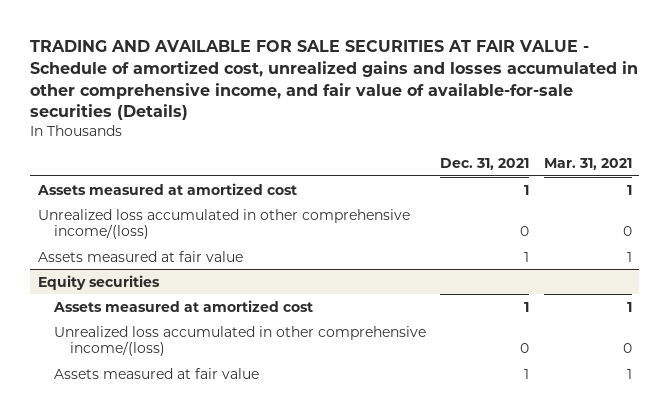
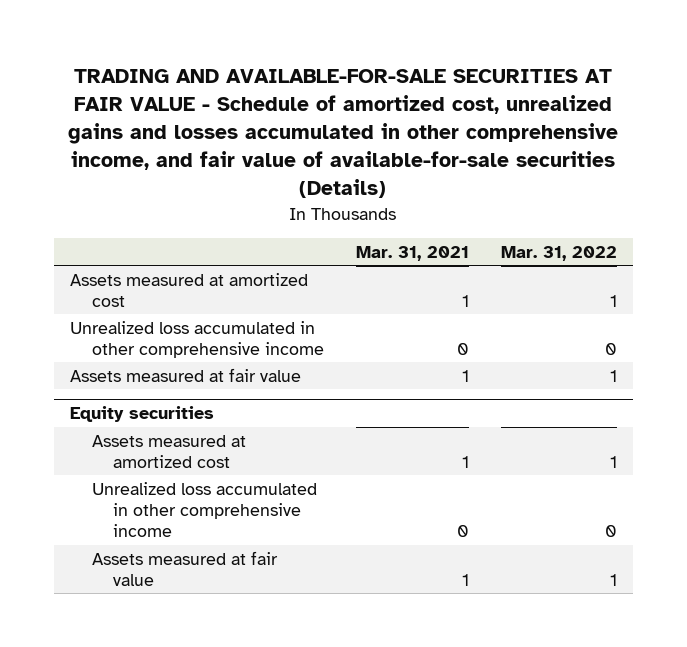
[30,40,639,121] TRADING AND AVAILABLE FOR SALE SECURITIES AT FAIR VALUE - Schedule of amortized cost, unrealized gains and losses accumulated in other comprehensive income, and fair value of available-for-sale securities (Details) -> [68,68,619,199] TRADING AND AVAILABLE-FOR-SALE SECURITIES AT FAIR VALUE - Schedule of amortized cost, unrealized gains and losses accumulated in other comprehensive income, and fair value of available-for-sale securities (Details)
[440,157,530,170] Dec. 31, 2021 -> none
none -> [500,245,617,261] Mar. 31, 2022
[37,208,410,240] Unrealized loss accumulated in other comprehensive income/(loss) -> [70,320,324,358] Unrealized loss accumulated in other comprehensive income
[53,325,426,357] Unrealized loss accumulated in other comprehensive income/(loss) -> [91,481,317,538] Unrealized loss accumulated in other comprehensive income

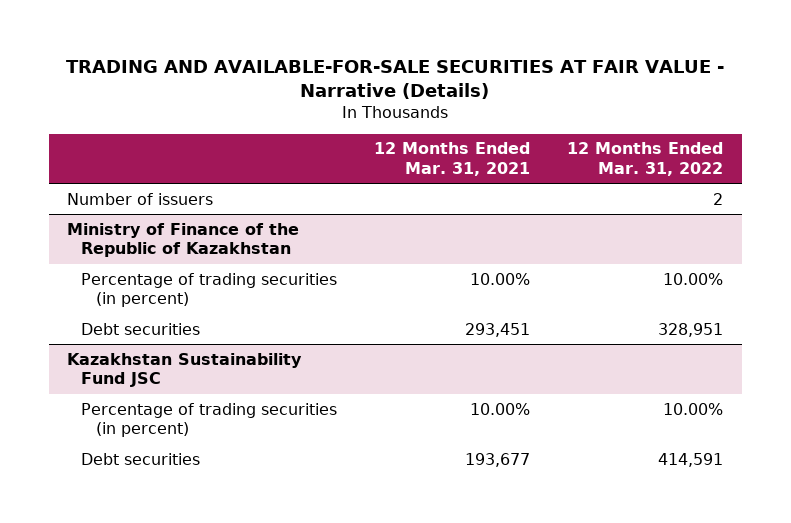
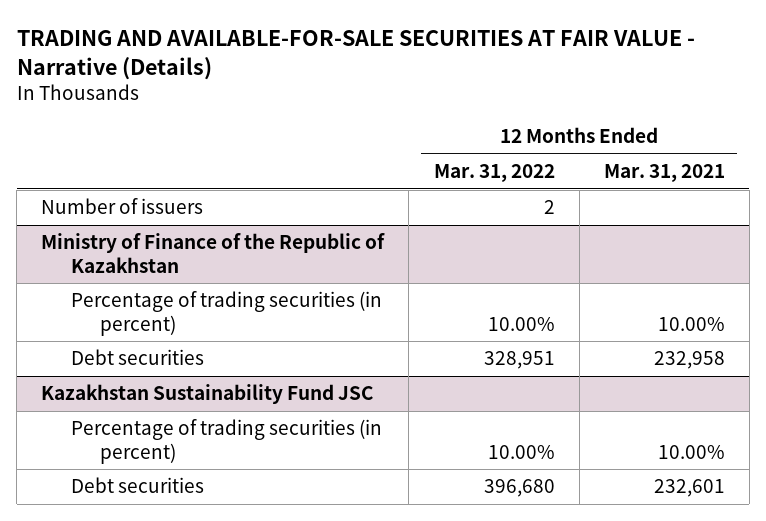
[465,322,531,337] 293,451 -> [653,351,725,370] 232,958
[465,452,531,467] 193,677 -> [653,479,725,498] 232,601
[658,452,724,467] 414,591 -> [483,479,555,498] 396,680

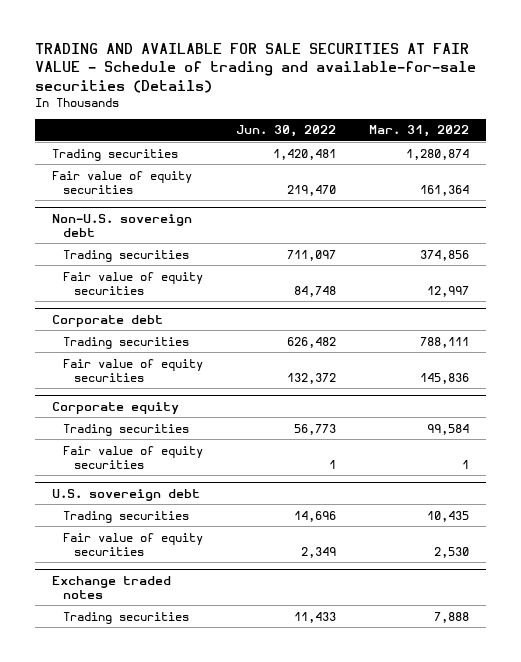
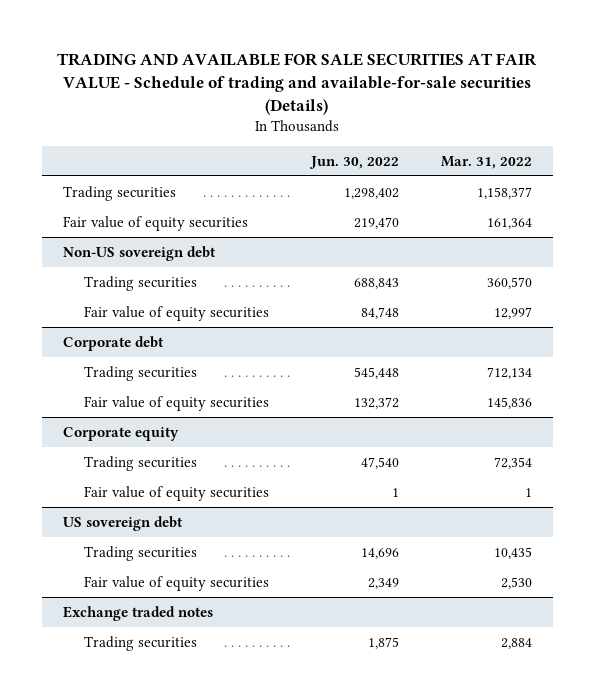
[272,148,336,160] 1,420,481 -> [343,187,399,199] 1,298,402
[406,148,470,160] 1,280,874 -> [476,186,532,199] 1,158,377
[51,213,192,237] Non-U.S. sovereign debt -> [63,245,217,261] Non-US sovereign debt
[286,249,336,261] 711,097 -> [353,277,399,289] 688,843
[420,249,470,261] 374,856 -> [486,276,532,289] 360,570
[286,336,336,348] 626,482 -> [353,366,399,379] 545,448
[420,336,470,348] 788,111 -> [486,366,532,379] 712,134
[293,423,336,435] 56,773 -> [360,456,399,469] 47,540
[427,423,470,435] 99,584 -> [493,456,532,469] 72,354
[51,488,200,501] U.S. sovereign debt -> [63,515,184,531] US sovereign debt
[293,611,336,623] 11,433 -> [367,636,399,649] 1,875
[434,611,470,623] 7,888 -> [500,637,532,649] 2,884

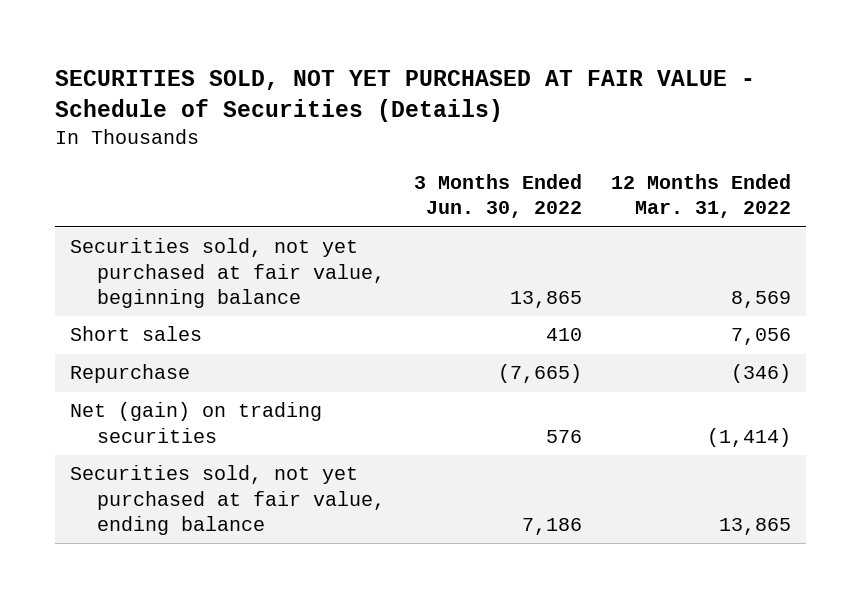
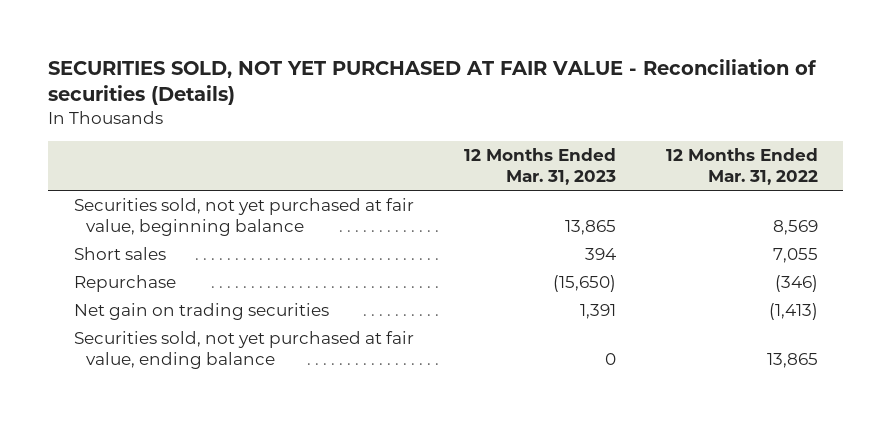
[55,70,756,123] SECURITIES SOLD, NOT YET PURCHASED AT FAIR VALUE - Schedule of Securities (Details) -> [48,58,818,106] SECURITIES SOLD, NOT YET PURCHASED AT FAIR VALUE - Reconciliation of securities (Details)
[414,174,583,219] 3 Months Ended Jun. 30, 2022 -> none
none -> [463,147,616,186] 12 Months Ended Mar. 31, 2023
[731,328,792,346] 7,056 -> [773,247,819,263] 7,055
[69,402,322,443] Net (gain) on trading securities -> [73,302,329,320] Net gain on trading securities
[707,427,792,447] (1,414) -> [769,302,819,320] (1,413)

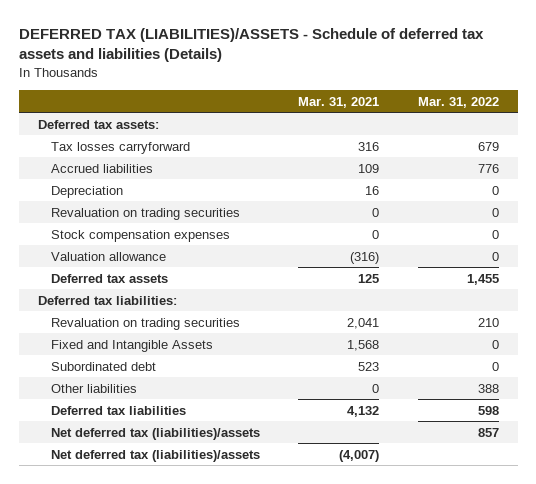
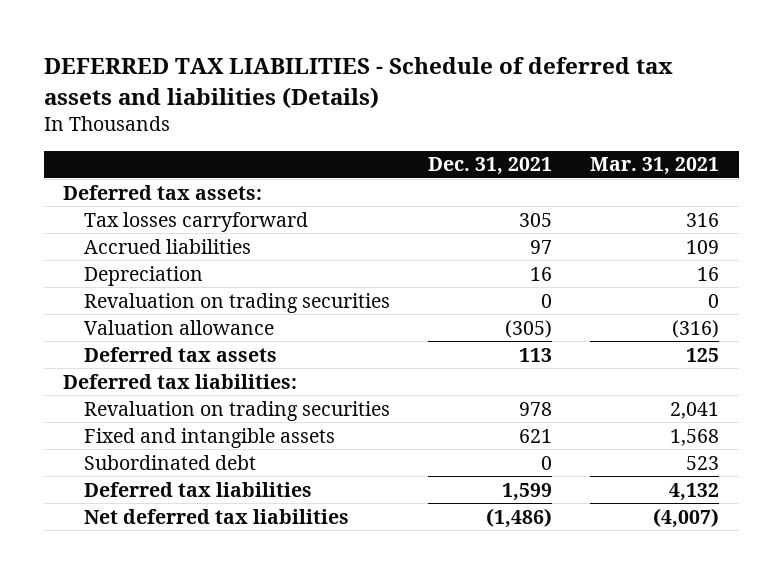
[18,27,484,63] DEFERRED TAX (LIABILITIES)/ASSETS - Schedule of deferred tax assets and liabilities (Details) -> [44,57,674,109] DEFERRED TAX LIABILITIES - Schedule of deferred tax assets and liabilities (Details)
[417,96,499,108] Mar. 31, 2022 -> none
none -> [427,157,552,176] Dec. 31, 2021
[51,229,231,242] Stock compensation expenses -> none
[51,339,214,352] Fixed and Intangible Assets -> [83,427,335,448] Fixed and intangible assets
[51,383,138,393] Other liabilities -> none
[51,427,261,440] Net deferred tax (liabilities)/assets -> none
[51,449,261,462] Net deferred tax (liabilities)/assets -> [83,508,349,524] Net deferred tax liabilities

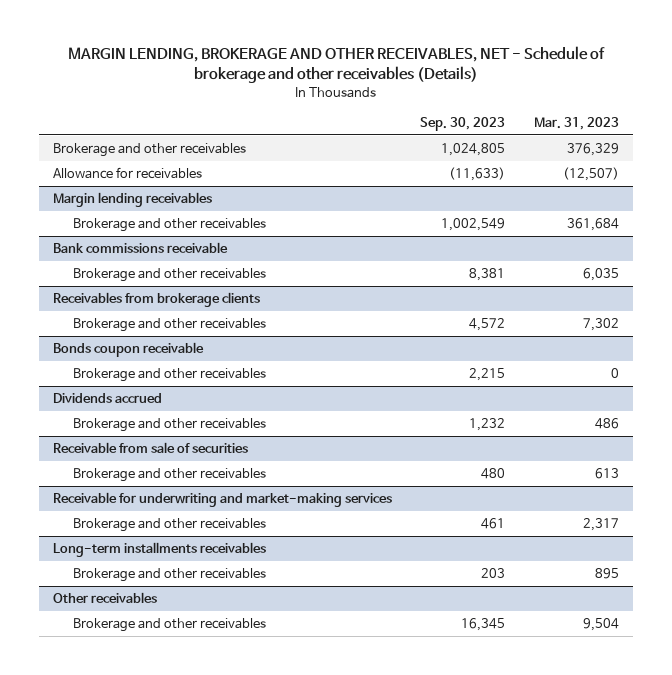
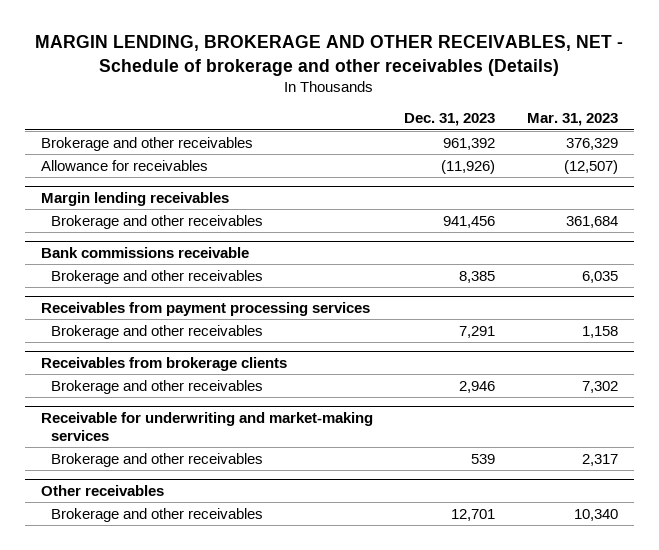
[420,116,506,131] Sep. 30, 2023 -> none
none -> [404,113,496,127] Dec. 31, 2023
none -> [40,301,370,316] Receivables from payment processing services
none -> [51,324,264,339] Brokerage and other receivables
[52,342,204,358] Bonds coupon receivable -> none
[72,368,266,383] Brokerage and other receivables -> none
[52,393,162,404] Dividends accrued -> none
[72,418,266,433] Brokerage and other receivables -> none
[52,442,248,454] Receivable from sale of securities -> none
[72,468,266,483] Brokerage and other receivables -> none
[52,542,266,558] Long-term installments receivables -> none
[72,568,266,583] Brokerage and other receivables -> none
[582,618,619,632] 9,504 -> [574,508,619,521] 10,340

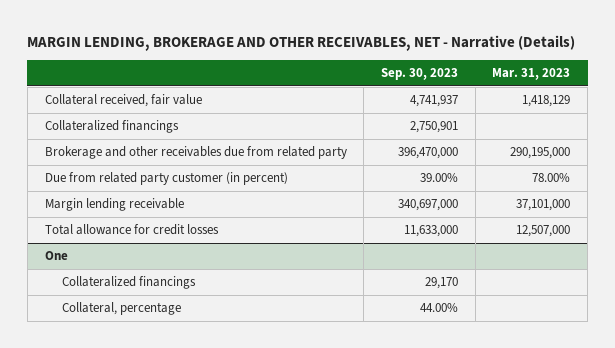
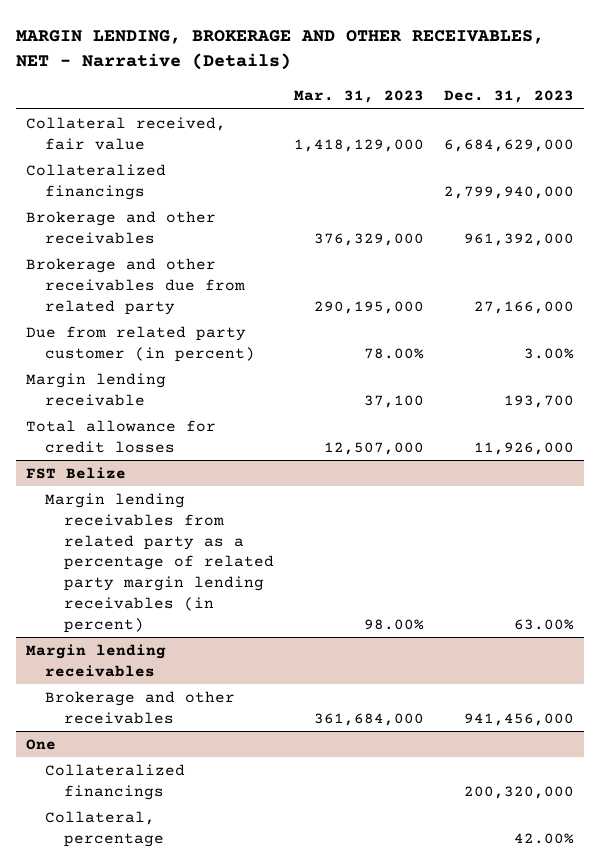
[381,68,459,81] Sep. 30, 2023 -> none
none -> [443,90,574,104] Dec. 31, 2023
[522,95,571,108] 1,418,129 -> [293,138,424,152] 1,418,129,000
none -> [26,210,217,244] Brokerage and other receivables
[516,199,571,212] 37,101,000 -> [363,394,424,408] 37,100
none -> [26,466,127,479] FST Belize
none -> [45,492,275,633] Margin lending receivables from related party as a percentage of related party margin lending receivables (in percent)
none -> [26,643,167,677] Margin lending receivables
none -> [45,690,236,724] Brokerage and other receivables

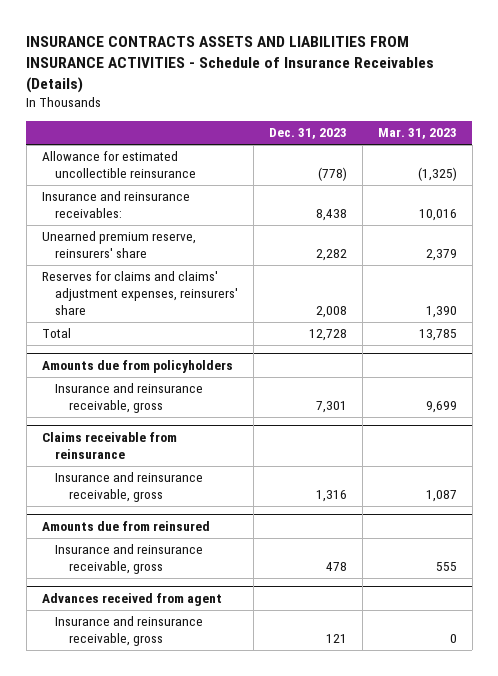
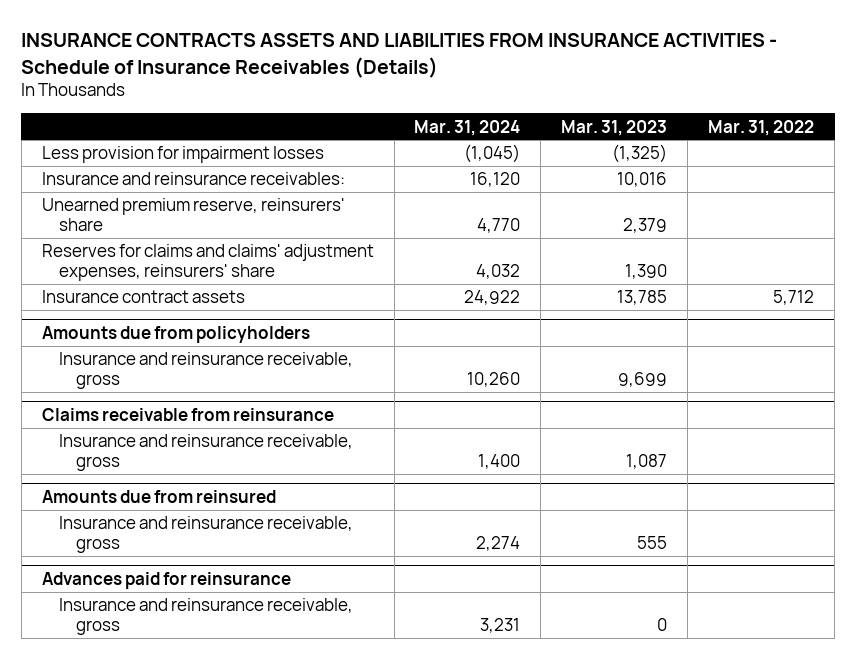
[269,128,348,140] Dec. 31, 2023 -> none
none -> [414,119,521,136] Mar. 31, 2024
none -> [708,119,815,136] Mar. 31, 2022
[41,151,197,179] Allowance for estimated uncollectible reinsurance -> [41,146,324,164] Less provision for impairment losses
[41,328,71,339] Total -> [41,290,245,304] Insurance contract assets
[41,592,222,606] Advances received from agent -> [41,572,291,590] Advances paid for reinsurance

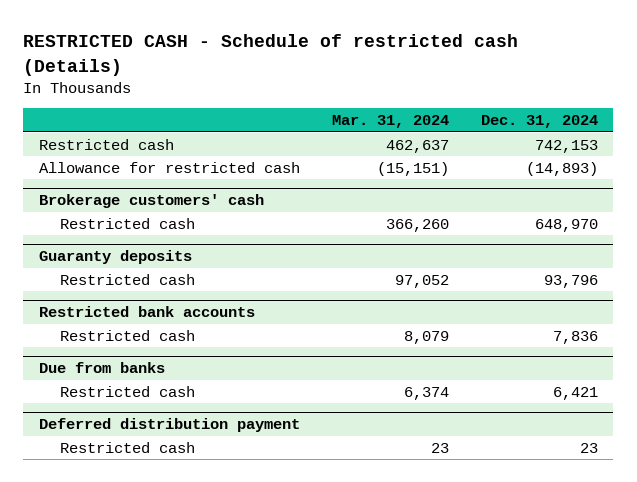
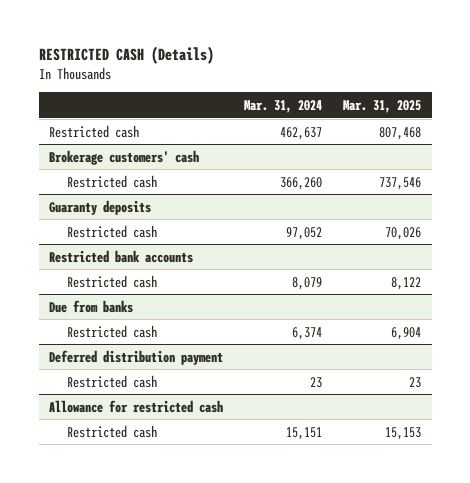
[23,34,519,76] RESTRICTED CASH - Schedule of restricted cash (Details) -> [38,46,214,65] RESTRICTED CASH (Details)
[480,115,598,129] Dec. 31, 2024 -> none
none -> [343,100,422,114] Mar. 31, 2025
[39,161,301,173] Allowance for restricted cash -> none
none -> [49,399,224,413] Allowance for restricted cash
none -> [66,424,157,438] Restricted cash

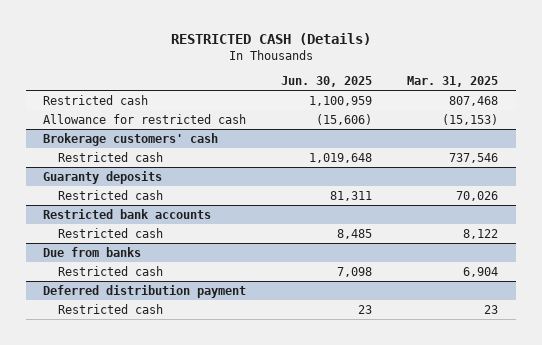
[244,100,323,114] Mar. 31, 2024 -> none
none -> [281,76,373,88] Jun. 30, 2025
none -> [43,113,247,124] Allowance for restricted cash
[49,399,224,413] Allowance for restricted cash -> none
[66,424,157,438] Restricted cash -> none

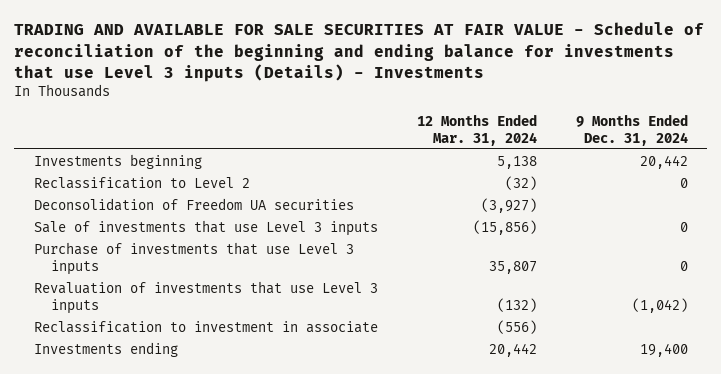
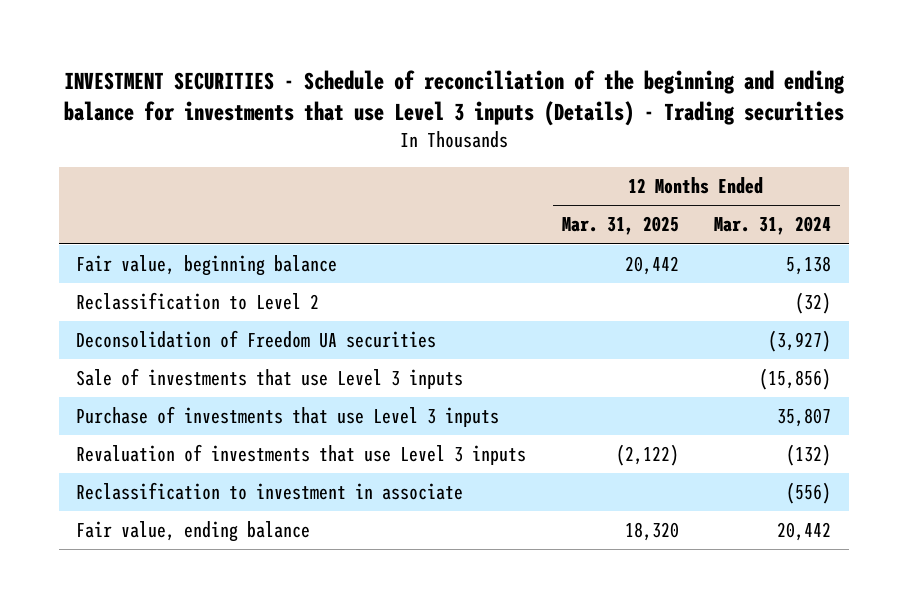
[14,22,705,82] TRADING AND AVAILABLE FOR SALE SECURITIES AT FAIR VALUE - Schedule of reconciliation of the beginning and ending balance for investments that use Level 3 inputs (Details) - Investments -> [63,70,845,127] INVESTMENT SECURITIES - Schedule of reconciliation of the beginning and ending balance for investments that use Level 3 inputs (Details) - Trading securities
[575,113,688,146] 9 Months Ended Dec. 31, 2024 -> none
none -> [561,216,679,236] Mar. 31, 2025
[33,153,202,169] Investments beginning -> [76,255,338,277] Fair value, beginning balance
[33,341,178,357] Investments ending -> [76,521,311,543] Fair value, ending balance

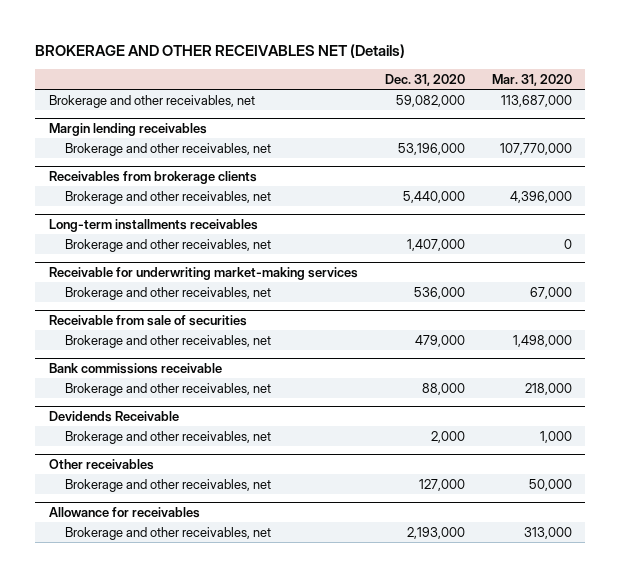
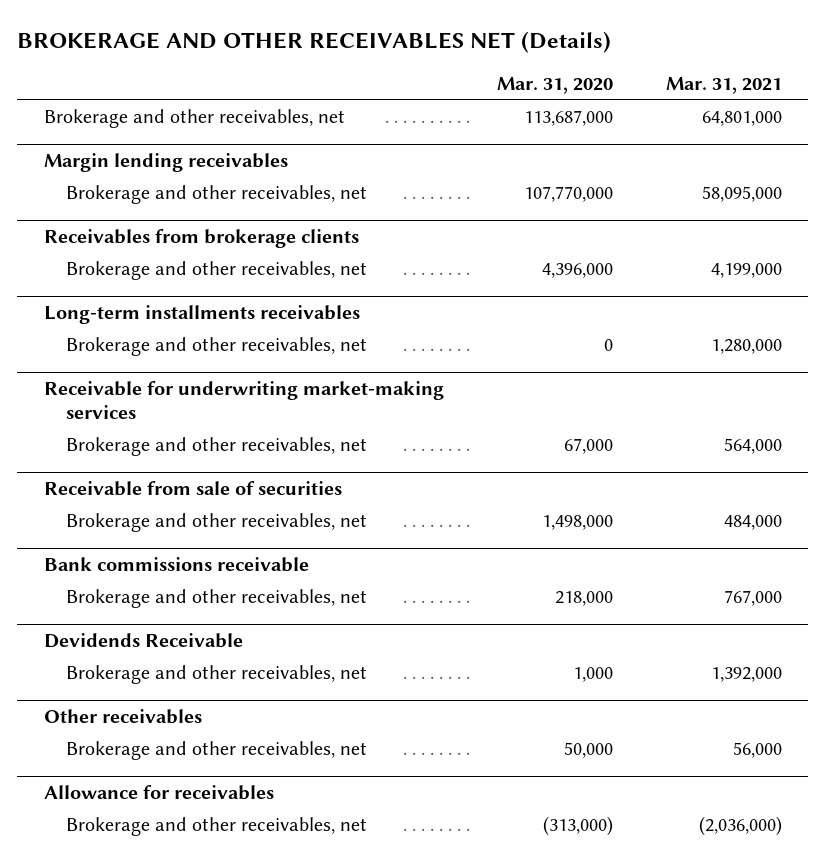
[384,74,465,87] Dec. 31, 2020 -> none
none -> [665,77,782,95] Mar. 31, 2021
[523,526,572,539] 313,000 -> [542,816,613,837] (313,000)

